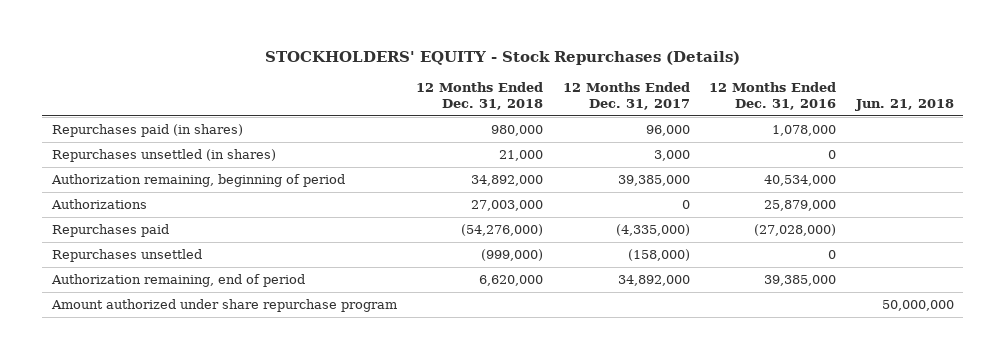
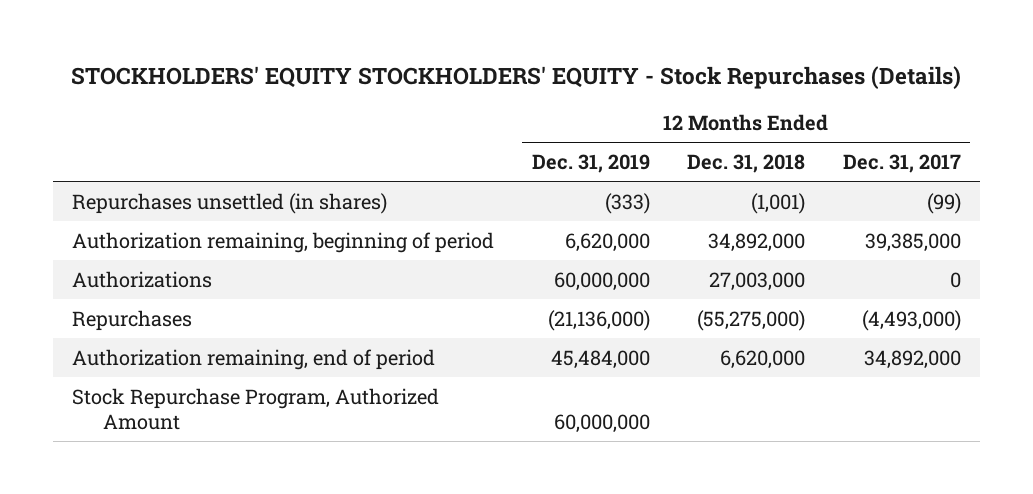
[264,50,740,65] STOCKHOLDERS' EQUITY - Stock Repurchases (Details) -> [71,65,962,89] STOCKHOLDERS' EQUITY STOCKHOLDERS' EQUITY - Stock Repurchases (Details)
[709,81,837,110] 12 Months Ended Dec. 31, 2016 -> none
[854,98,954,111] Jun. 21, 2018 -> none
none -> [531,154,650,174] Dec. 31, 2019
[51,124,243,138] Repurchases paid (in shares) -> none
[499,150,544,162] 21,000 -> [751,192,806,214] (1,001)
[653,150,690,162] 3,000 -> [926,192,961,214] (99)
[51,224,169,238] Repurchases paid -> none
[51,249,202,263] Repurchases unsettled -> [71,309,192,331] Repurchases
[481,249,544,262] (999,000) -> [697,309,806,331] (55,275,000)
[627,249,690,262] (158,000) -> [861,309,961,331] (4,493,000)
[50,299,397,313] Amount authorized under share repurchase program -> [71,387,439,430] Stock Repurchase Program, Authorized Amount

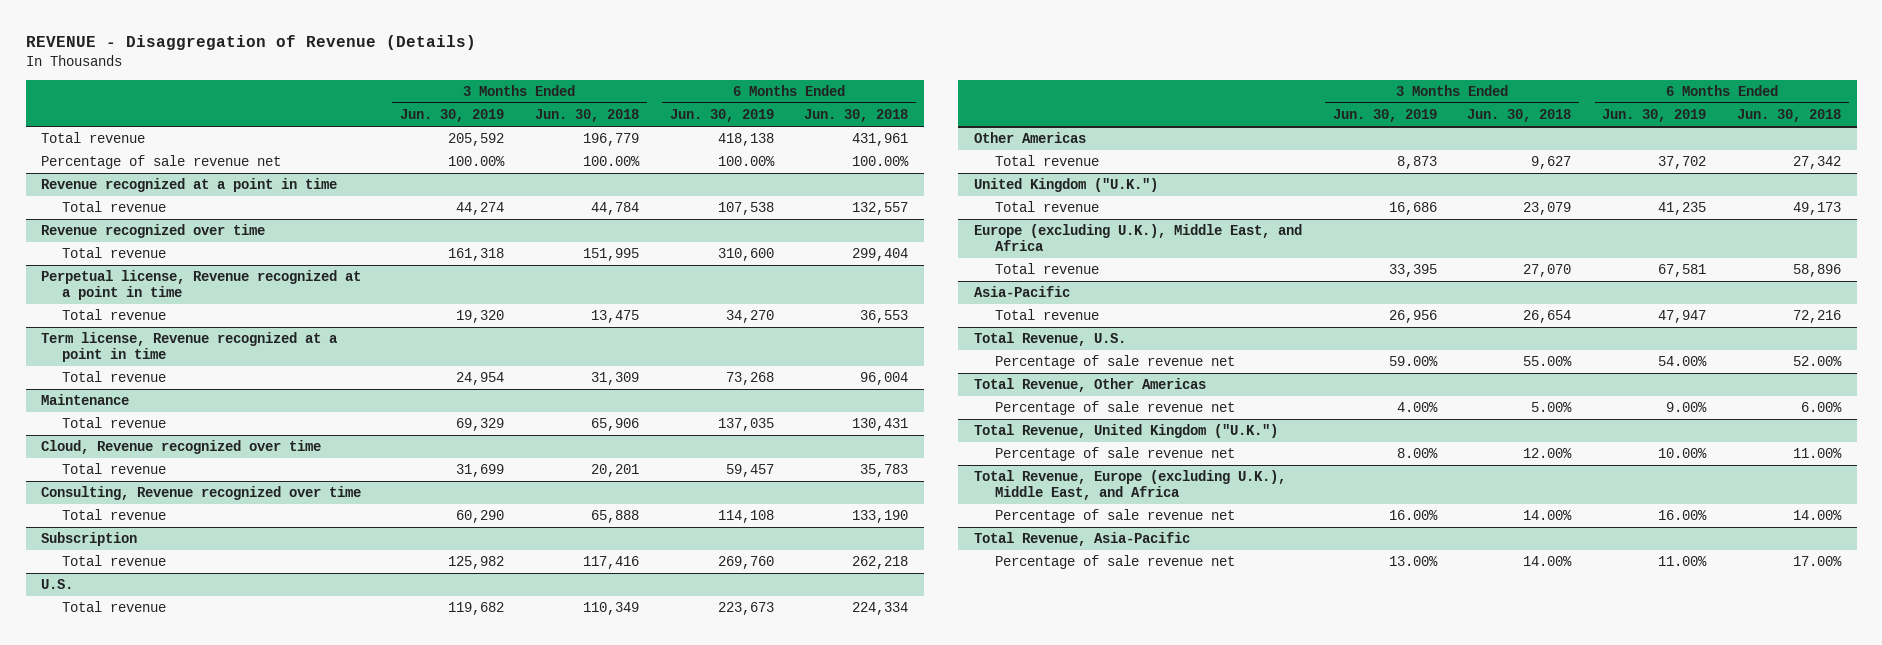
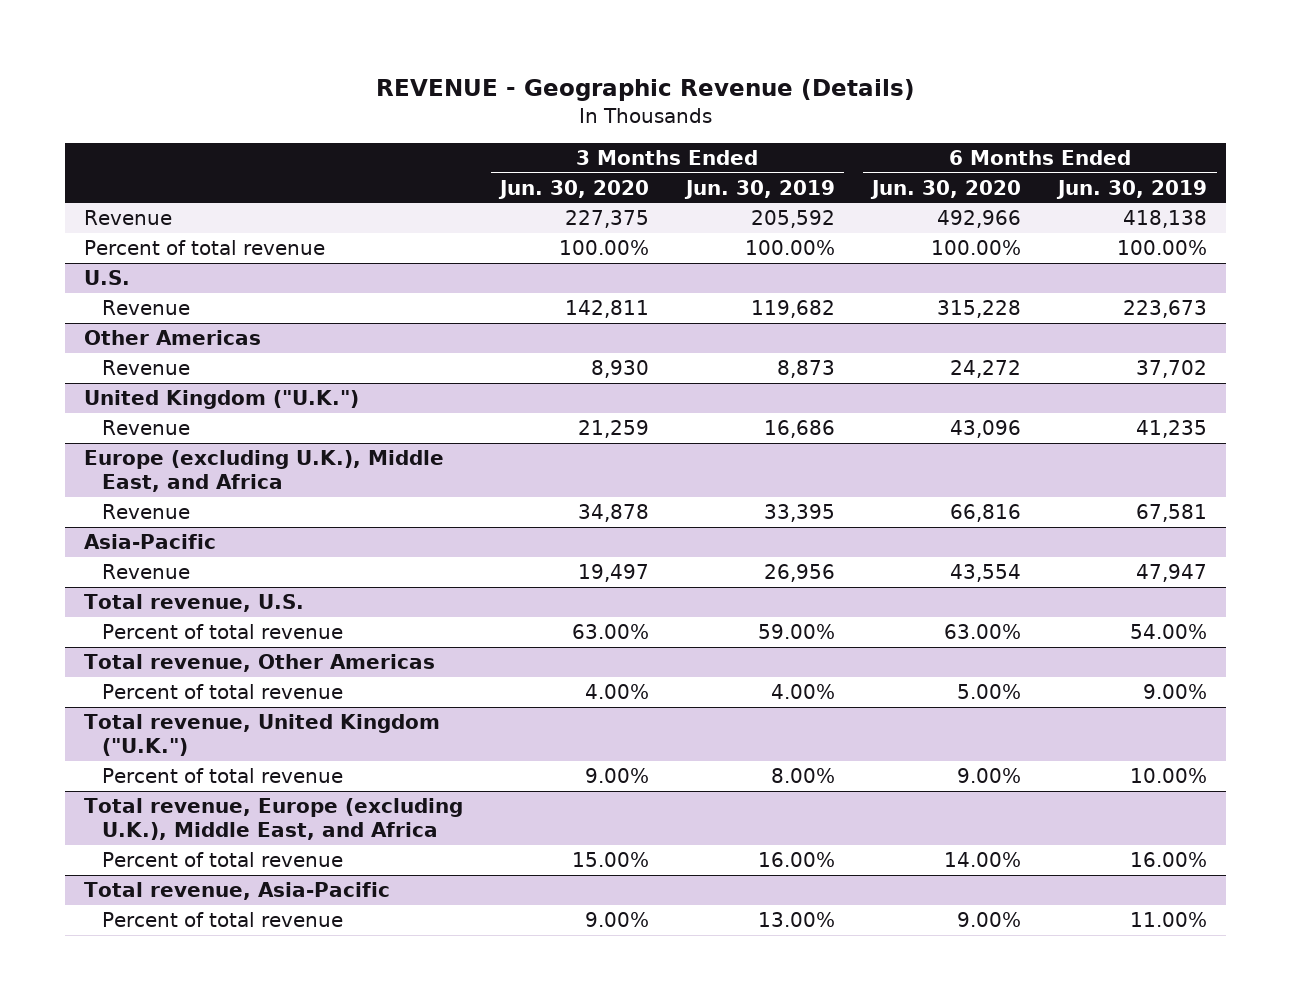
[25,35,476,51] REVENUE - Disaggregation of Revenue (Details) -> [375,78,915,101] REVENUE - Geographic Revenue (Details)
[534,109,639,123] Jun. 30, 2018 -> none
[804,109,909,123] Jun. 30, 2018 -> none
none -> [497,179,649,199] Jun. 30, 2020
none -> [870,179,1022,199] Jun. 30, 2020
[41,178,338,193] Revenue recognized at a point in time -> none
[62,201,167,213] Total revenue -> none
[41,224,266,239] Revenue recognized over time -> none
[62,247,167,259] Total revenue -> none
[41,270,362,301] Perpetual license, Revenue recognized at a point in time -> none
[62,309,167,321] Total revenue -> none
[41,332,339,363] Term license, Revenue recognized at a point in time -> none
[62,371,167,383] Total revenue -> none
[41,394,130,406] Maintenance -> none
[62,417,167,429] Total revenue -> none
[41,440,322,455] Cloud, Revenue recognized over time -> none
[62,463,167,475] Total revenue -> none
[41,486,362,501] Consulting, Revenue recognized over time -> none
[62,509,167,521] Total revenue -> none
[41,532,138,547] Subscription -> none
[62,555,167,567] Total revenue -> none
[41,132,146,144] Total revenue -> [83,210,172,226] Revenue
[41,155,282,170] Percentage of sale revenue net -> [83,240,325,256] Percent of total revenue
[62,601,167,613] Total revenue -> [101,300,190,316] Revenue
[994,155,1099,167] Total revenue -> [101,360,190,376] Revenue
[994,201,1099,213] Total revenue -> [101,420,190,436] Revenue
[994,263,1099,275] Total revenue -> [101,504,190,520] Revenue
[994,309,1099,321] Total revenue -> [101,564,190,580] Revenue
[973,332,1126,347] Total Revenue, U.S. -> [83,594,304,613] Total revenue, U.S.
[994,355,1235,370] Percentage of sale revenue net -> [101,624,343,640] Percent of total revenue
[973,378,1206,393] Total Revenue, Other Americas -> [83,654,435,673] Total revenue, Other Americas
[994,401,1235,416] Percentage of sale revenue net -> [101,684,343,700] Percent of total revenue
[973,424,1278,439] Total Revenue, United Kingdom ("U.K.") -> [83,714,440,756] Total revenue, United Kingdom ("U.K.")
[994,447,1235,462] Percentage of sale revenue net -> [101,768,343,784] Percent of total revenue
[973,470,1286,501] Total Revenue, Europe (excluding U.K.), Middle East, and Africa -> [83,798,463,840] Total revenue, Europe (excluding U.K.), Middle East, and Africa
[994,509,1235,524] Percentage of sale revenue net -> [101,852,343,868] Percent of total revenue
[973,532,1190,547] Total Revenue, Asia-Pacific -> [83,882,390,901] Total revenue, Asia-Pacific
[994,555,1235,570] Percentage of sale revenue net -> [101,912,343,928] Percent of total revenue

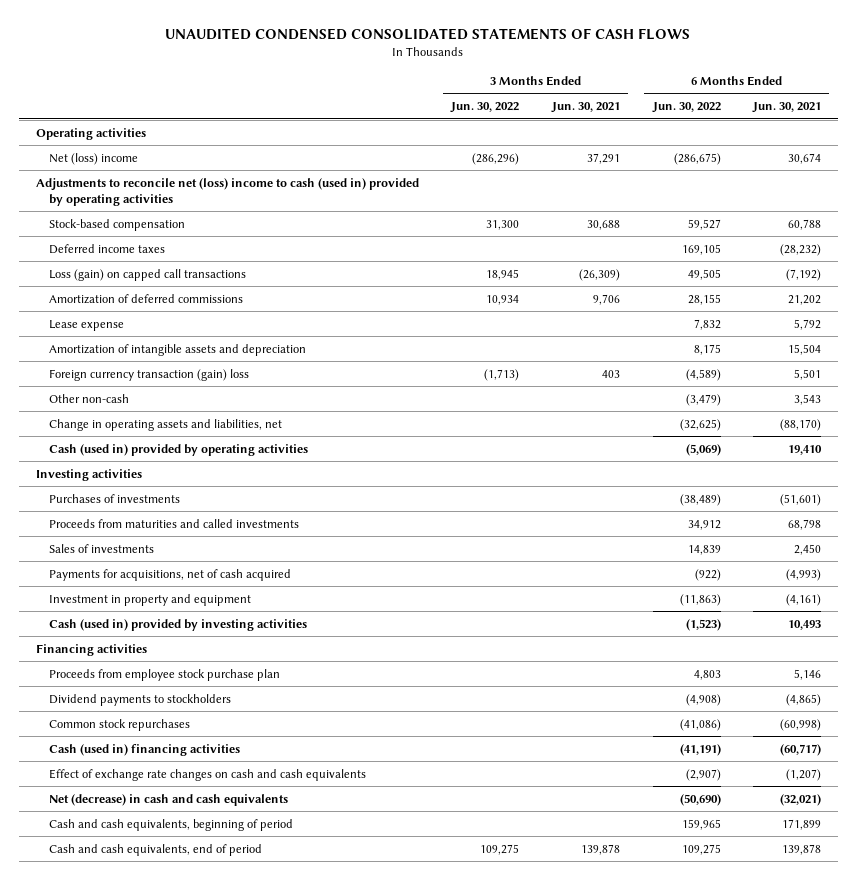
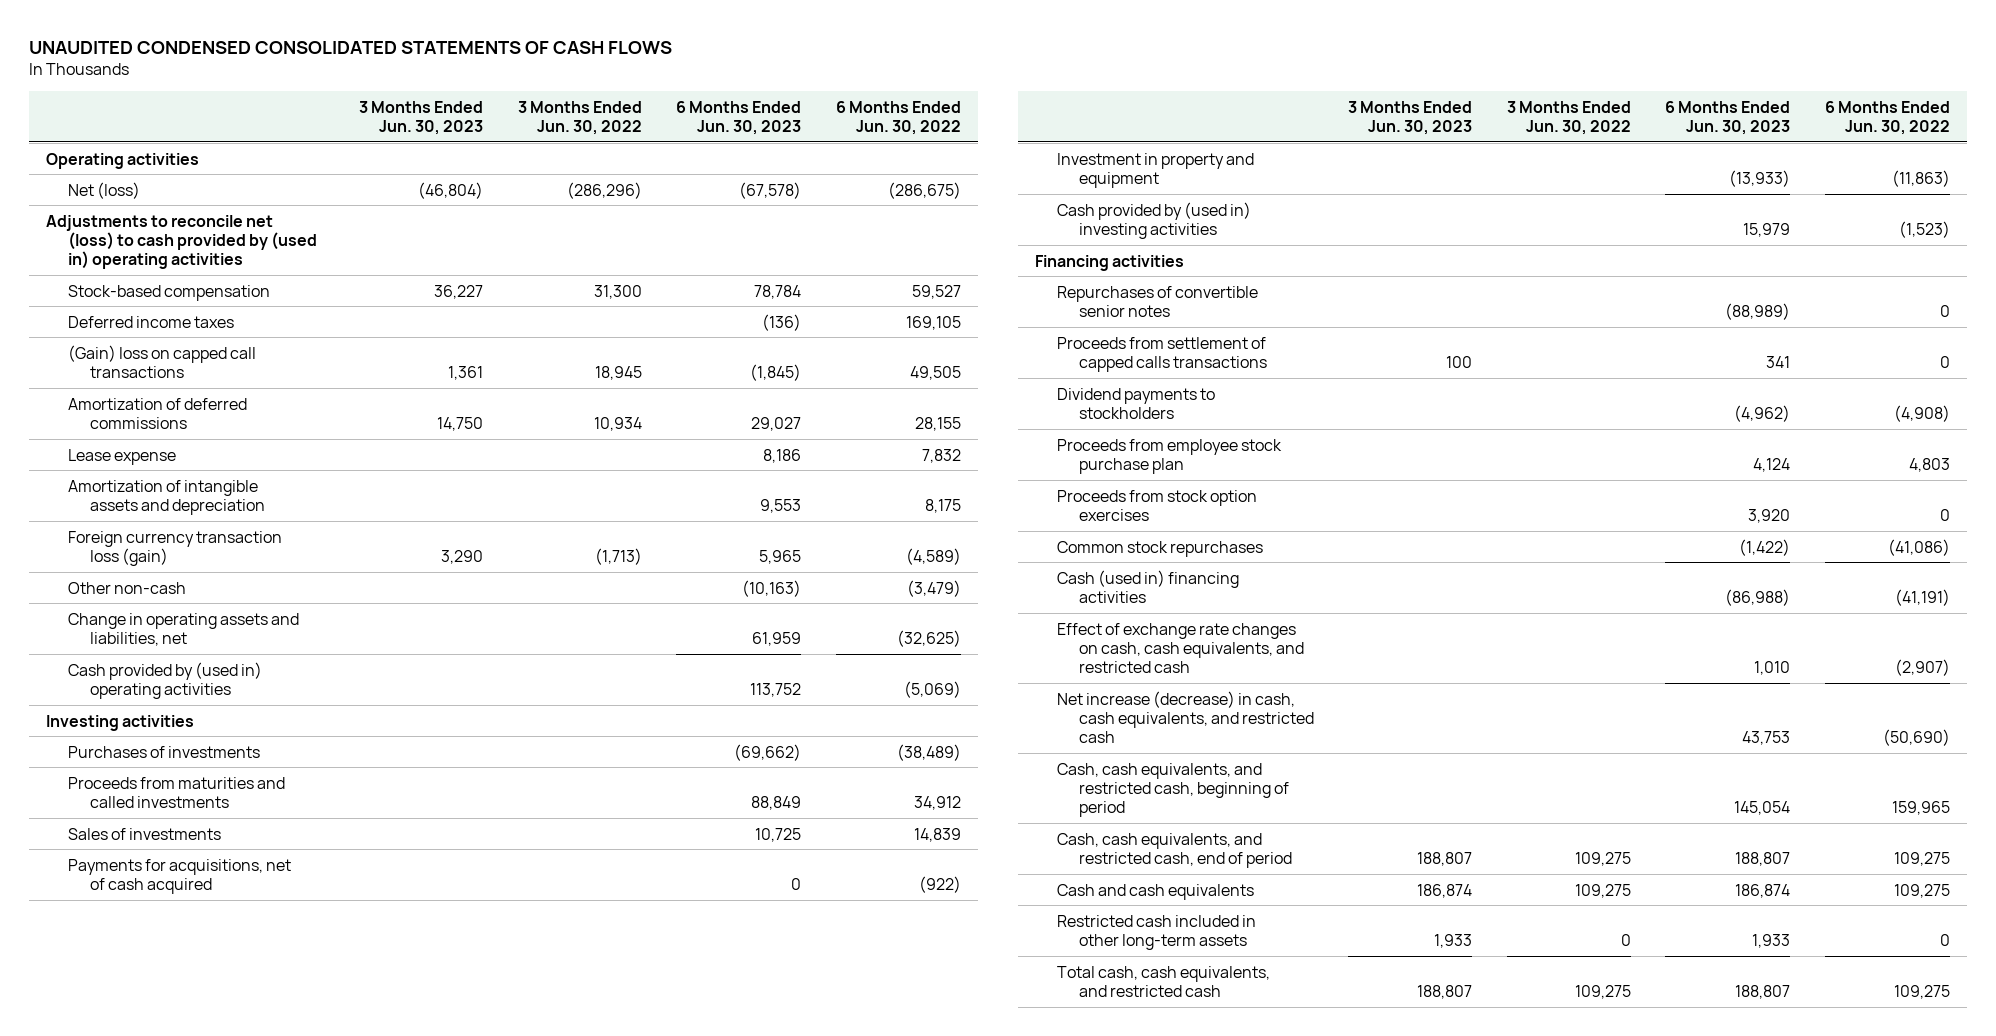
[550,102,620,114] Jun. 30, 2021 -> none
[752,102,822,114] Jun. 30, 2021 -> none
none -> [359,100,484,135] 3 Months Ended Jun. 30, 2023
none -> [676,100,802,135] 6 Months Ended Jun. 30, 2023
[49,152,139,165] Net (loss) income -> [67,181,140,199] Net (loss)
[35,177,419,206] Adjustments to reconcile net (loss) income to cash (used in) provided by operating activities -> [46,214,317,269] Adjustments to reconcile net (loss) to cash provided by (used in) operating activities
[49,268,247,281] Loss (gain) on capped call transactions -> [67,344,256,378] (Gain) loss on capped call transactions
[49,368,250,381] Foreign currency transaction (gain) loss -> [67,530,282,566] Foreign currency transaction loss (gain)
[49,443,309,456] Cash (used in) provided by operating activities -> [67,661,262,699] Cash provided by (used in) operating activities
[49,618,308,631] Cash (used in) provided by investing activities -> [1057,201,1252,239] Cash provided by (used in) investing activities
none -> [1057,285,1259,317] Repurchases of convertible senior notes
none -> [1057,336,1267,372] Proceeds from settlement of capped calls transactions
[49,668,281,681] Proceeds from employee stock purchase plan -> [1057,438,1283,474] Proceeds from employee stock purchase plan
none -> [1057,489,1258,521] Proceeds from stock option exercises
[49,768,367,781] Effect of exchange rate changes on cash and cash equivalents -> [1057,622,1304,673] Effect of exchange rate changes on cash, cash equivalents, and restricted cash
[49,793,289,806] Net (decrease) in cash and cash equivalents -> [1057,690,1314,743] Net increase (decrease) in cash, cash equivalents, and restricted cash
[49,818,294,831] Cash and cash equivalents, beginning of period -> [1057,762,1289,817] Cash, cash equivalents, and restricted cash, beginning of period
[49,843,263,856] Cash and cash equivalents, end of period -> [1057,832,1292,868] Cash, cash equivalents, and restricted cash, end of period
none -> [1057,883,1255,900] Cash and cash equivalents
none -> [1057,914,1257,950] Restricted cash included in other long-term assets
none -> [1057,965,1271,997] Total cash, cash equivalents, and restricted cash

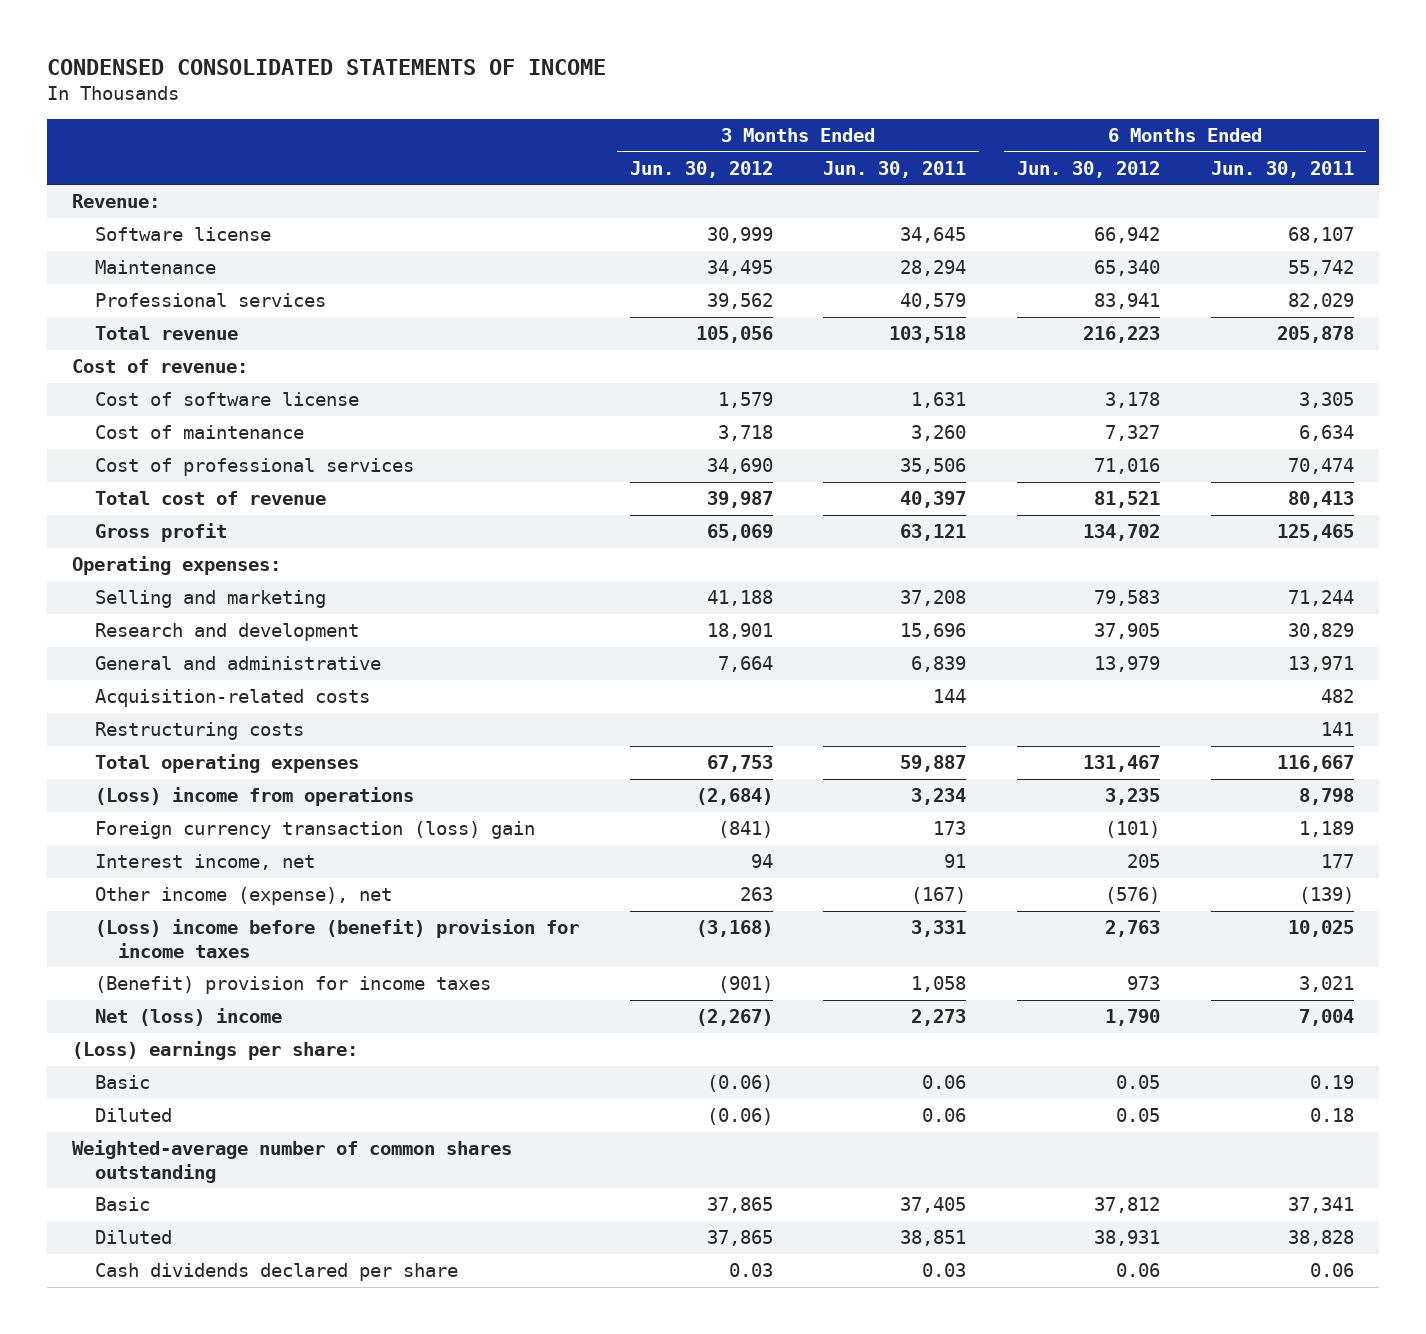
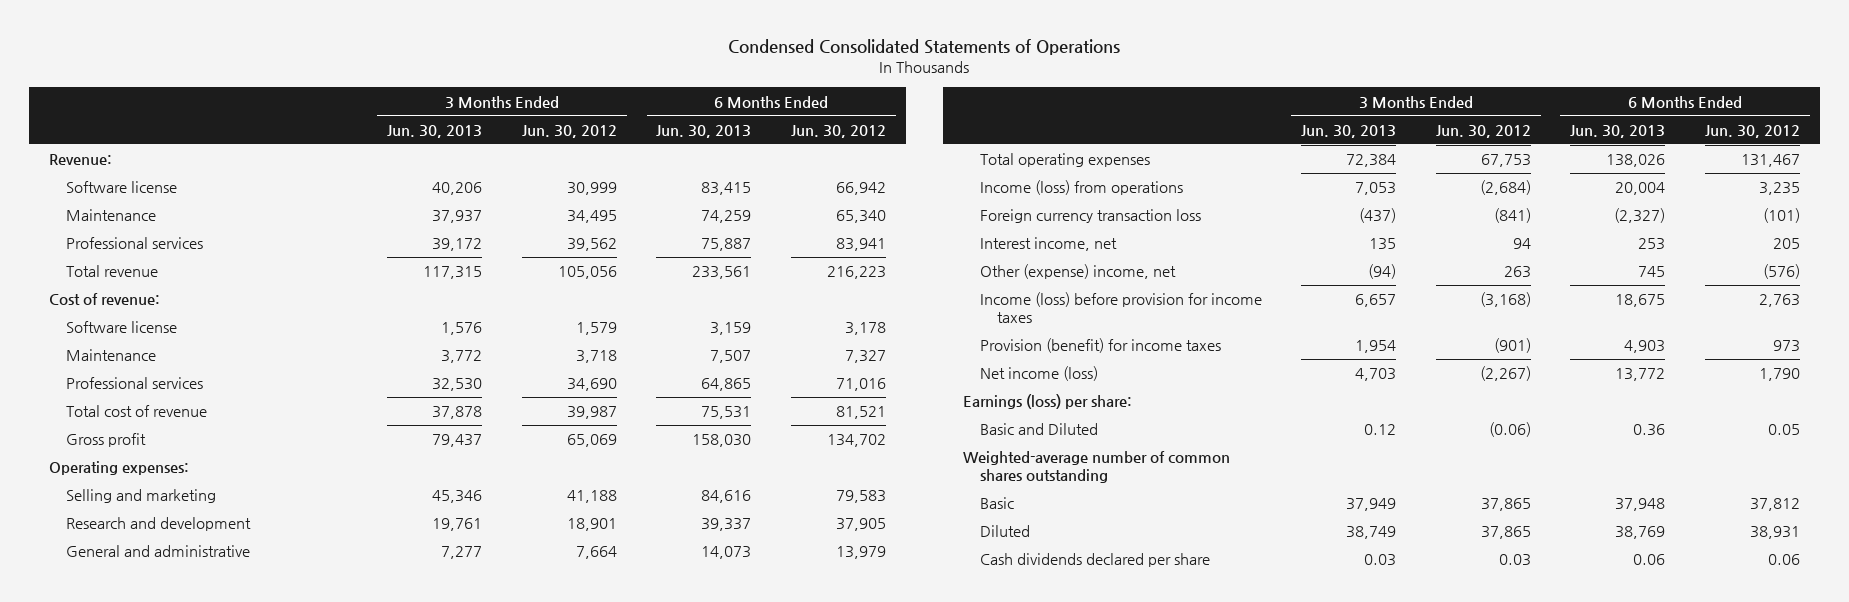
[46,59,606,76] CONDENSED CONSOLIDATED STATEMENTS OF INCOME -> [728,39,1121,56] Condensed Consolidated Statements of Operations
[823,160,967,178] Jun. 30, 2011 -> none
[1210,160,1354,178] Jun. 30, 2011 -> none
none -> [387,124,483,138] Jun. 30, 2013
none -> [656,124,752,138] Jun. 30, 2013
[94,392,359,407] Cost of software license -> [65,321,177,334] Software license
[94,425,304,440] Cost of maintenance -> [65,349,156,362] Maintenance
[94,458,414,477] Cost of professional services -> [65,377,203,390] Professional services
[94,689,370,708] Acquisition-related costs -> none
[94,722,304,741] Restructuring costs -> none
[94,787,414,807] (Loss) income from operations -> [979,180,1183,196] Income (loss) from operations
[94,821,535,840] Foreign currency transaction (loss) gain -> [979,209,1201,224] Foreign currency transaction loss
[94,1075,150,1090] Basic -> none
[94,1108,172,1123] Diluted -> none
[94,887,392,906] Other income (expense), net -> [979,264,1176,280] Other (expense) income, net
[94,919,579,958] (Loss) income before (benefit) provision for income taxes -> [979,292,1262,324] Income (loss) before provision for income taxes
[94,976,491,995] (Benefit) provision for income taxes -> [979,338,1221,354] Provision (benefit) for income taxes
[94,1008,282,1027] Net (loss) income -> [979,366,1098,382] Net income (loss)
[71,1041,358,1061] (Loss) earnings per share: -> [962,394,1132,410] Earnings (loss) per share:
none -> [979,423,1098,436] Basic and Diluted

